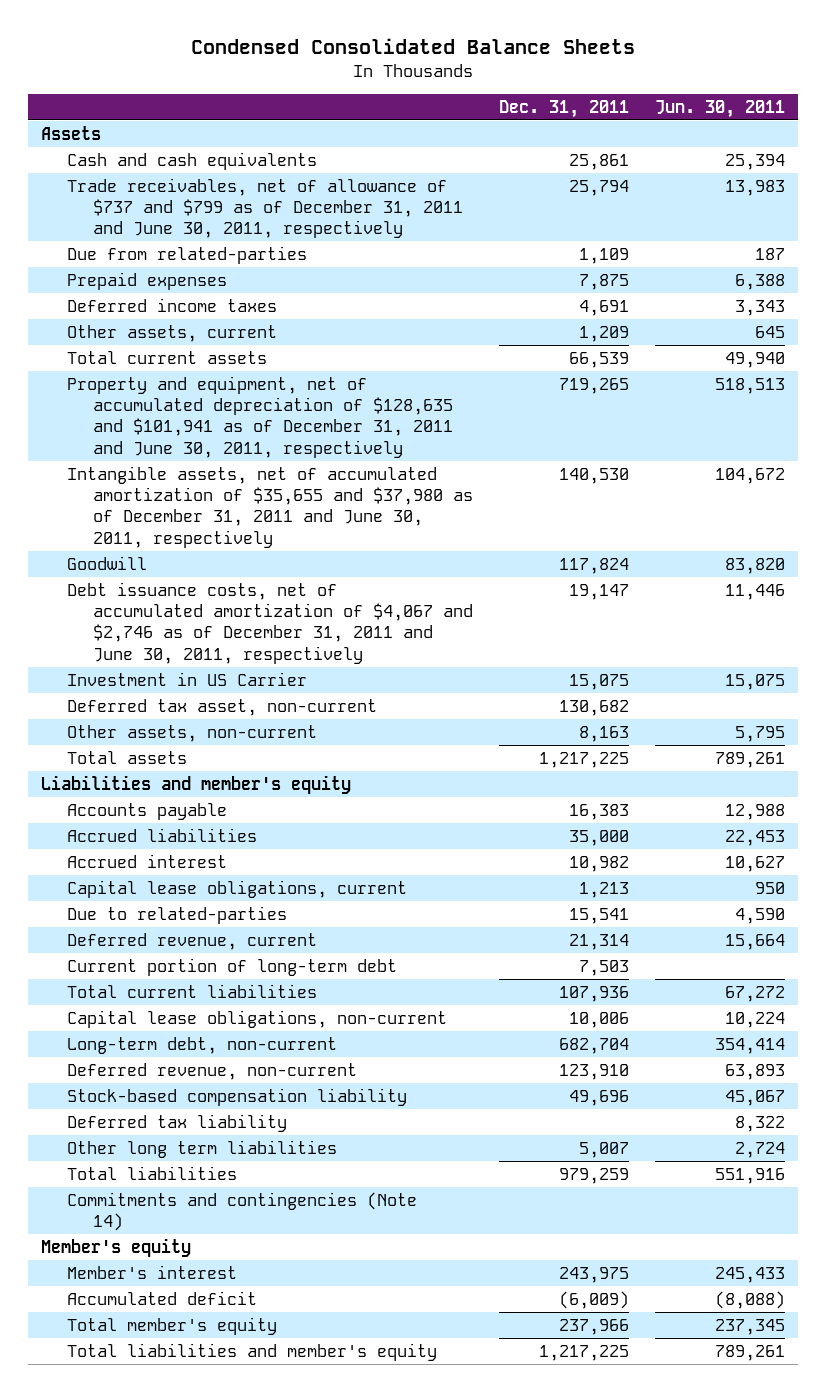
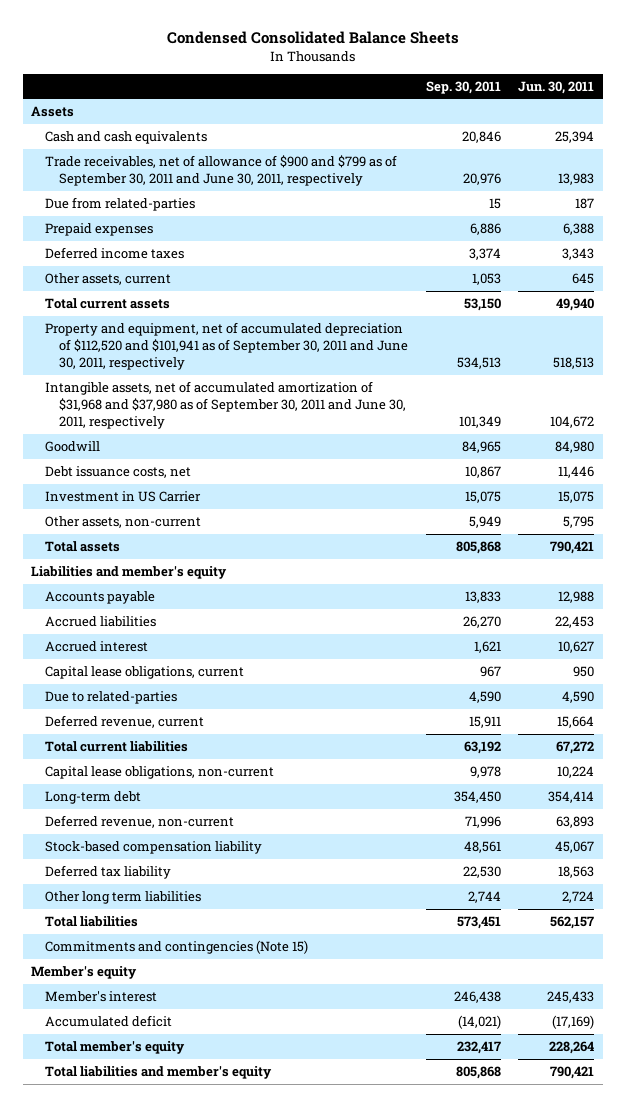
[498,99,629,118] Dec. 31, 2011 -> none
none -> [425,80,501,94] Sep. 30, 2011
[66,177,463,239] Trade receivables, net of allowance of $737 and $799 as of December 31, 2011 and June 30, 2011, respectively -> [45,155,398,186] Trade receivables, net of allowance of $900 and $799 as of September 30, 2011 and June 30, 2011, respectively
[66,375,453,458] Property and equipment, net of accumulated depreciation of $128,635 and $101,941 as of December 31, 2011 and June 30, 2011, respectively -> [45,322,409,370] Property and equipment, net of accumulated depreciation of $112,520 and $101,941 as of September 30, 2011 and June 30, 2011, respectively
[66,465,473,548] Intangible assets, net of accumulated amortization of $35,655 and $37,980 as of December 31, 2011 and June 30, 2011, respectively -> [45,381,407,429] Intangible assets, net of accumulated amortization of $31,968 and $37,980 as of September 30, 2011 and June 30, 2011, respectively
[724,557,785,574] 83,820 -> [554,441,594,454] 84,980
[66,581,473,664] Debt issuance costs, net of accumulated amortization of $4,067 and $2,746 as of December 31, 2011 and June 30, 2011, respectively -> [45,466,192,479] Debt issuance costs, net
[66,698,377,716] Deferred tax asset, non-current -> none
[714,751,785,768] 789,261 -> [549,541,594,555] 790,421
[66,957,397,976] Current portion of long-term debt -> none
[66,1036,337,1054] Long-term debt, non-current -> [45,791,142,805] Long-term debt
[734,1115,785,1132] 8,322 -> [557,866,594,879] 18,563
[714,1167,785,1184] 551,916 -> [549,916,594,930] 562,157
[66,1191,417,1232] Commitments and contingencies (Note 14) -> [45,940,309,955] Commitments and contingencies (Note 15)
[714,1290,785,1309] (8,088) -> [551,1015,594,1030] (17,169)
[714,1318,785,1335] 237,345 -> [548,1041,594,1055] 228,264
[714,1344,785,1361] 789,261 -> [549,1066,594,1080] 790,421

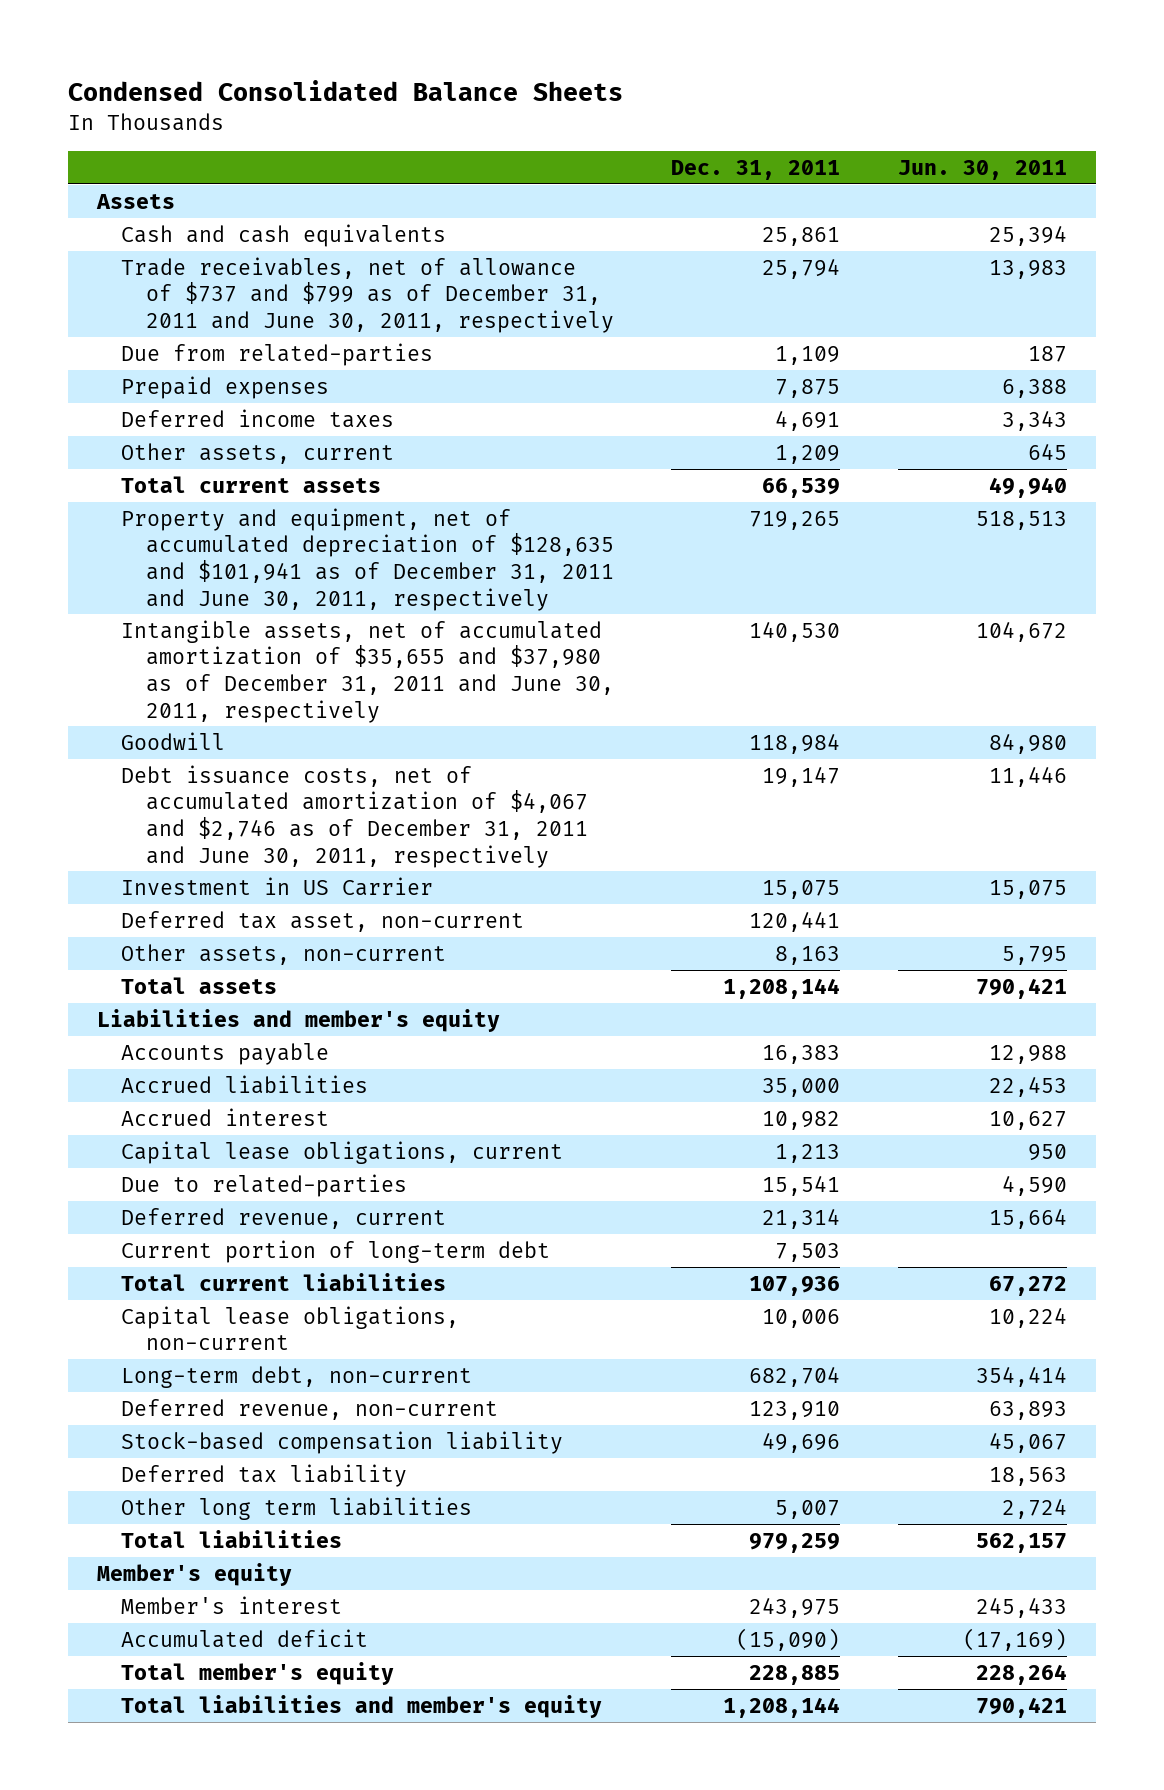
[425,80,501,94] Sep. 30, 2011 -> none
none -> [671,159,841,180] Dec. 31, 2011
[45,155,398,186] Trade receivables, net of allowance of $900 and $799 as of September 30, 2011 and June 30, 2011, respectively -> [121,256,614,333] Trade receivables, net of allowance of $737 and $799 as of December 31, 2011 and June 30, 2011, respectively
[45,322,409,370] Property and equipment, net of accumulated depreciation of $112,520 and $101,941 as of September 30, 2011 and June 30, 2011, respectively -> [121,507,614,611] Property and equipment, net of accumulated depreciation of $128,635 and $101,941 as of December 31, 2011 and June 30, 2011, respectively
[45,381,407,429] Intangible assets, net of accumulated amortization of $31,968 and $37,980 as of September 30, 2011 and June 30, 2011, respectively -> [121,619,614,723] Intangible assets, net of accumulated amortization of $35,655 and $37,980 as of December 31, 2011 and June 30, 2011, respectively
[45,466,192,479] Debt issuance costs, net -> [121,764,588,868] Debt issuance costs, net of accumulated amortization of $4,067 and $2,746 as of December 31, 2011 and June 30, 2011, respectively
none -> [121,910,525,932] Deferred tax asset, non-current
none -> [121,1239,551,1263] Current portion of long-term debt
[45,791,142,805] Long-term debt -> [121,1365,473,1388] Long-term debt, non-current
[45,940,309,955] Commitments and contingencies (Note 15) -> none

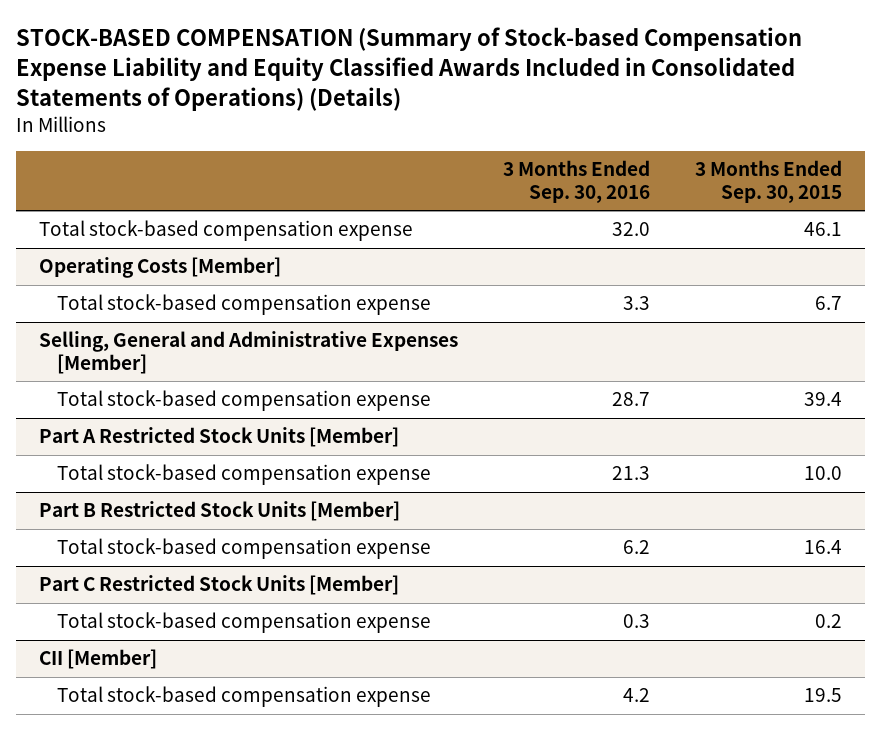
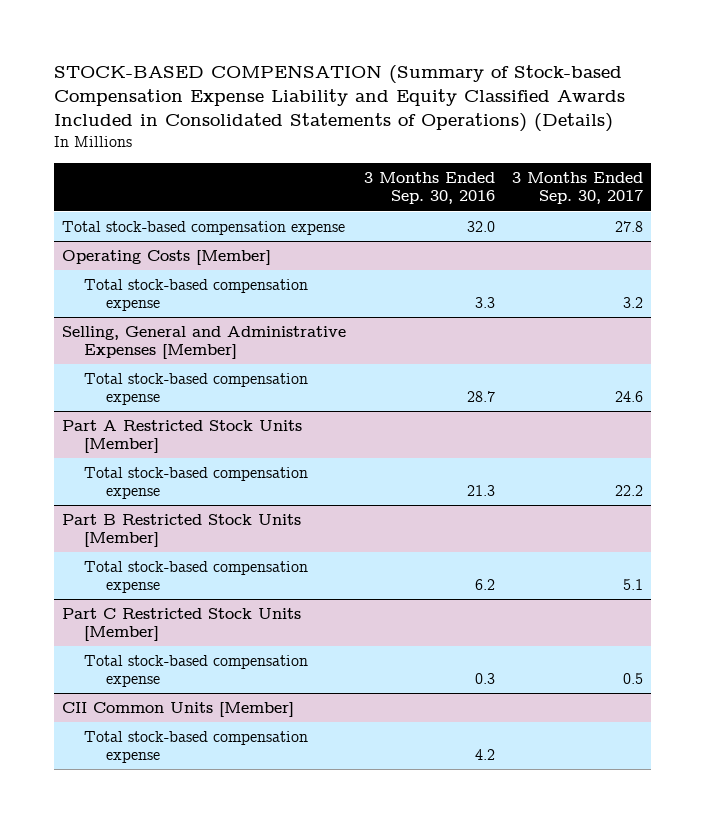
[695,160,843,203] 3 Months Ended Sep. 30, 2015 -> none
none -> [511,171,643,205] 3 Months Ended Sep. 30, 2017
[38,649,157,670] CII [Member] -> [62,701,295,717] CII Common Units [Member]

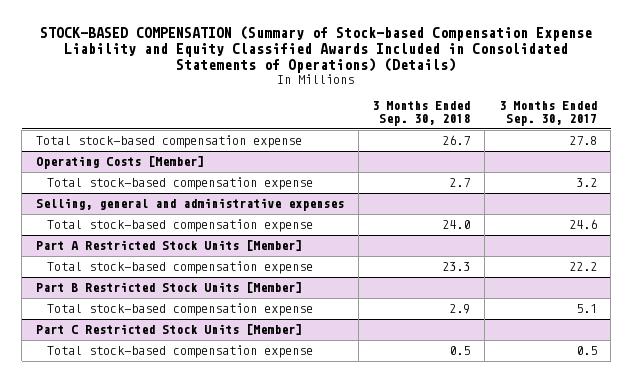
[363,171,495,205] 3 Months Ended Sep. 30, 2016 -> none
none -> [372,101,471,127] 3 Months Ended Sep. 30, 2018
[62,325,347,360] Selling, General and Administrative Expenses [Member] -> [35,198,344,212] Selling, general and administrative expenses
[62,701,295,717] CII Common Units [Member] -> none
[84,730,309,764] Total stock-based compensation expense -> none

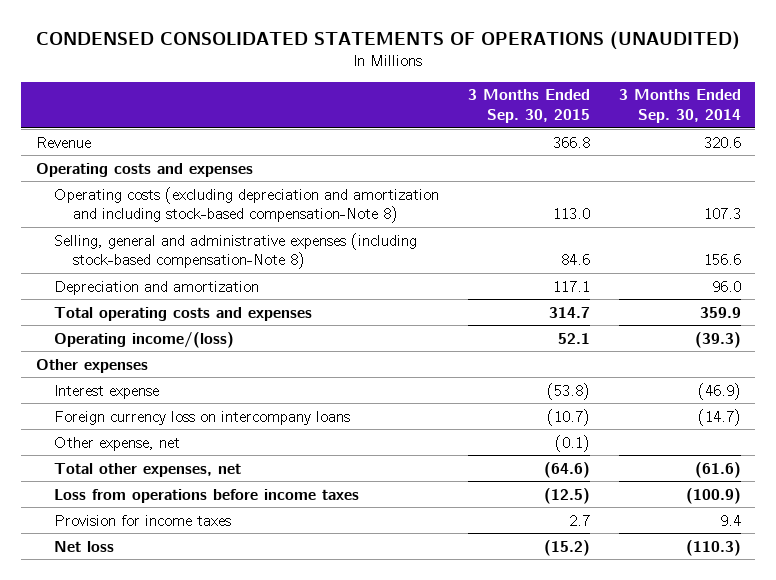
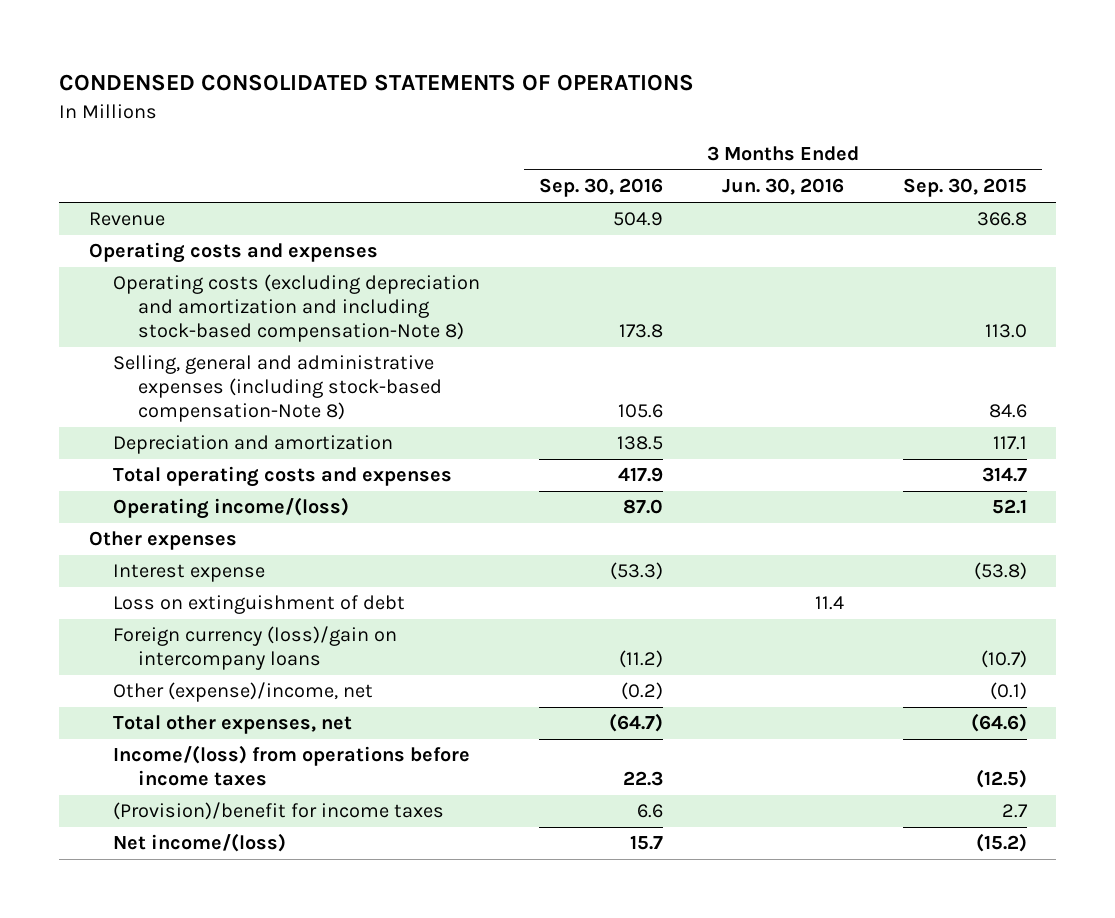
[36,31,741,51] CONDENSED CONSOLIDATED STATEMENTS OF OPERATIONS (UNAUDITED) -> [59,74,695,92] CONDENSED CONSOLIDATED STATEMENTS OF OPERATIONS
[618,89,741,123] 3 Months Ended Sep. 30, 2014 -> none
none -> [539,178,664,198] Sep. 30, 2016
none -> [722,178,845,196] Jun. 30, 2016
none -> [113,595,406,615] Loss on extinguishment of debt
[54,410,351,425] Foreign currency loss on intercompany loans -> [113,626,398,671] Foreign currency (loss)/gain on intercompany loans
[54,436,181,451] Other expense, net -> [113,682,374,703] Other (expense)/income, net
[54,488,360,503] Loss from operations before income taxes -> [113,745,471,787] Income/(loss) from operations before income taxes
[54,514,232,526] Provision for income taxes -> [113,802,445,821] (Provision)/benefit for income taxes
[54,540,115,552] Net loss -> [113,833,287,853] Net income/(loss)

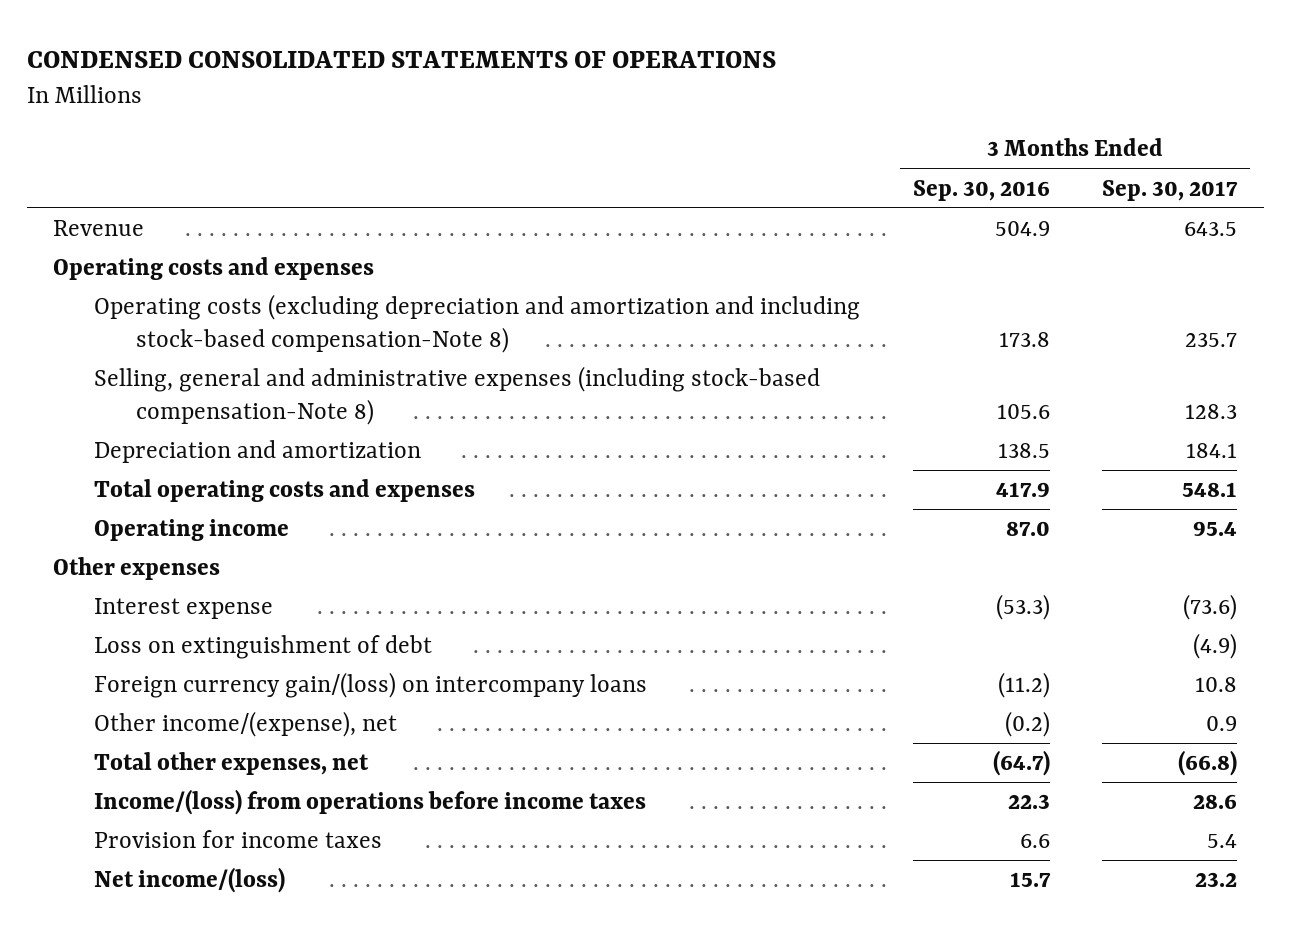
[722,178,845,196] Jun. 30, 2016 -> none
[902,178,1027,198] Sep. 30, 2015 -> none
none -> [1102,179,1239,201] Sep. 30, 2017
[113,497,350,520] Operating income/(loss) -> [94,519,290,542] Operating income
[113,626,398,671] Foreign currency (loss)/gain on intercompany loans -> [94,672,648,699] Foreign currency gain/(loss) on intercompany loans
[113,682,374,703] Other (expense)/income, net -> [94,711,398,738] Other income/(expense), net
[113,802,445,821] (Provision)/benefit for income taxes -> [94,830,383,849] Provision for income taxes

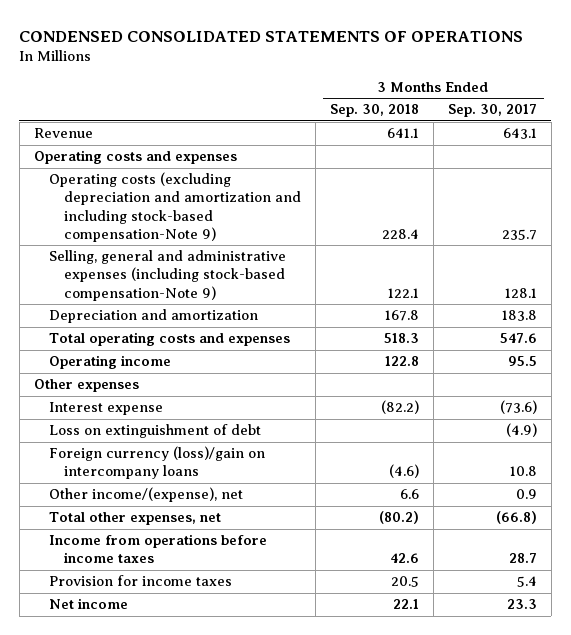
[912,179,1050,201] Sep. 30, 2016 -> none
none -> [330,104,420,118] Sep. 30, 2018
[1184,222,1238,237] 643.5 -> [502,128,537,140] 643.1
[94,294,861,353] Operating costs (excluding depreciation and amortization and including stock-based compensation-Note 8) -> [48,172,302,242] Operating costs (excluding depreciation and amortization and including stock-based compensation-Note 9)
[94,366,821,425] Selling, general and administrative expenses (including stock-based compensation-Note 8) -> [48,250,286,301] Selling, general and administrative expenses (including stock-based compensation-Note 9)
[1185,403,1238,419] 128.3 -> [504,287,537,298] 128.1
[1186,443,1238,459] 184.1 -> [501,310,537,322] 183.8
[1182,482,1238,498] 548.1 -> [499,333,537,344] 547.6
[1193,521,1238,537] 95.4 -> [507,356,537,367] 95.5
[94,672,648,699] Foreign currency gain/(loss) on intercompany loans -> [48,446,265,480] Foreign currency (loss)/gain on intercompany loans
[94,789,647,816] Income/(loss) from operations before income taxes -> [48,534,267,564] Income from operations before income taxes
[1193,794,1238,810] 28.6 -> [508,553,537,564] 28.7
[94,867,286,894] Net income/(loss) -> [48,598,128,610] Net income
[1195,872,1238,888] 23.2 -> [506,599,537,610] 23.3

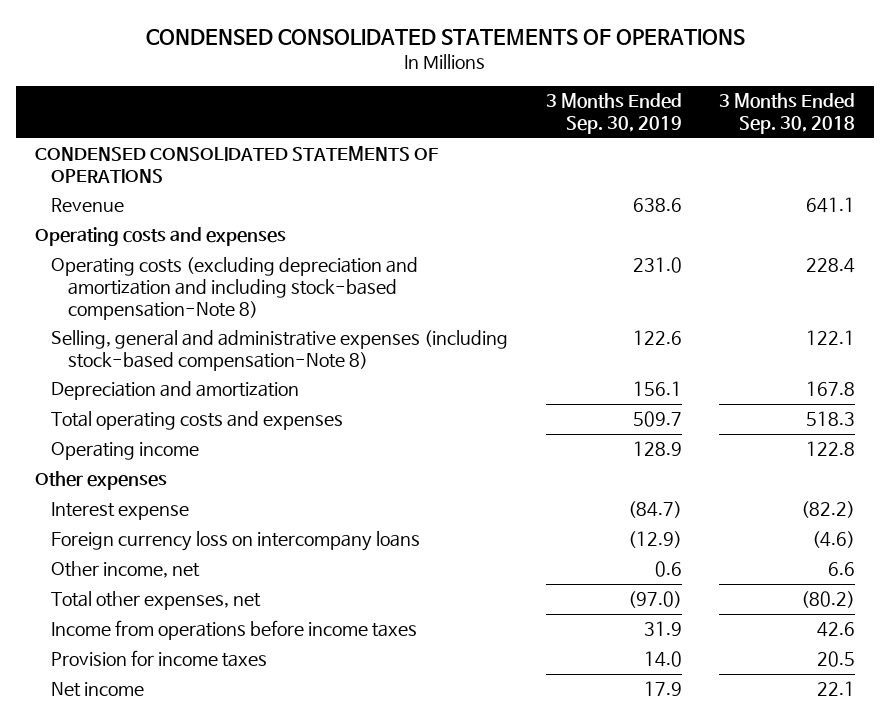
[447,104,537,118] Sep. 30, 2017 -> none
none -> [545,93,682,135] 3 Months Ended Sep. 30, 2019
none -> [35,146,439,184] CONDENSED CONSOLIDATED STATEMENTS OF OPERATIONS
[48,172,302,242] Operating costs (excluding depreciation and amortization and including stock-based compensation-Note 9) -> [51,257,419,320] Operating costs (excluding depreciation and amortization and including stock-based compensation-Note 8)
[48,250,286,301] Selling, general and administrative expenses (including stock-based compensation-Note 9) -> [51,330,509,372] Selling, general and administrative expenses (including stock-based compensation-Note 8)
[48,424,261,439] Loss on extinguishment of debt -> none
[48,446,265,480] Foreign currency (loss)/gain on intercompany loans -> [51,531,421,552] Foreign currency loss on intercompany loans
[48,487,243,503] Other income/(expense), net -> [51,561,201,579] Other income, net

